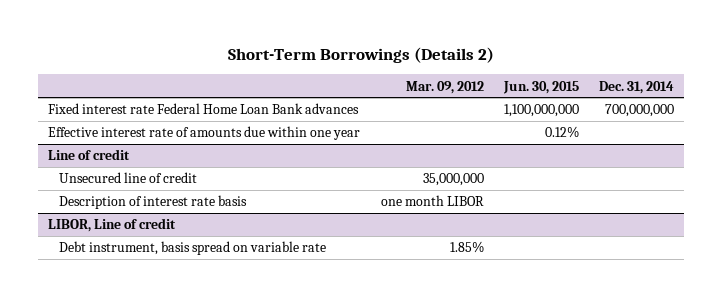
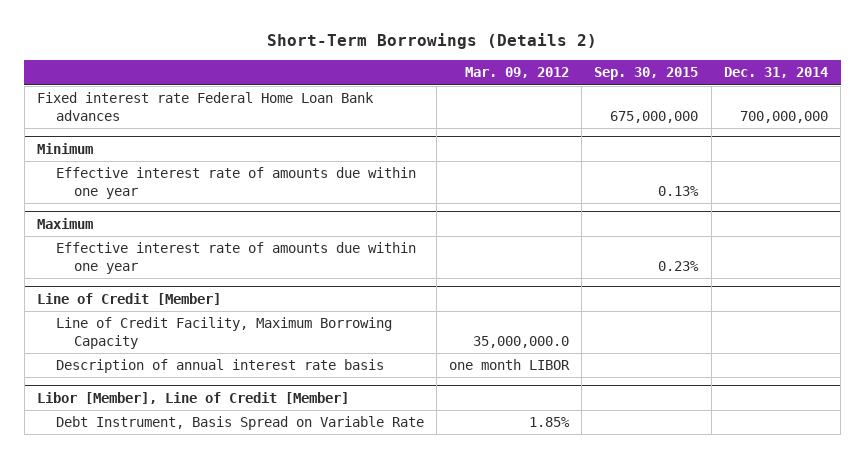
[502,80,579,94] Jun. 30, 2015 -> none
none -> [594,67,699,81] Sep. 30, 2015
[48,126,361,141] Effective interest rate of amounts due within one year -> none
none -> [37,142,94,154] Minimum
none -> [55,167,416,199] Effective interest rate of amounts due within one year
none -> [37,217,94,229] Maximum
none -> [55,242,416,274] Effective interest rate of amounts due within one year
[48,149,131,161] Line of credit -> [37,292,222,305] Line of Credit [Member]
[58,172,197,184] Unsecured line of credit -> [55,317,392,349] Line of Credit Facility, Maximum Borrowing Capacity
[422,173,484,187] 35,000,000 -> [473,335,570,348] 35,000,000.0
[58,195,247,210] Description of interest rate basis -> [55,359,384,374] Description of annual interest rate basis
[48,218,177,233] LIBOR, Line of credit -> [37,391,350,404] Libor [Member], Line of Credit [Member]
[58,241,326,256] Debt instrument, basis spread on variable rate -> [55,416,424,431] Debt Instrument, Basis Spread on Variable Rate

